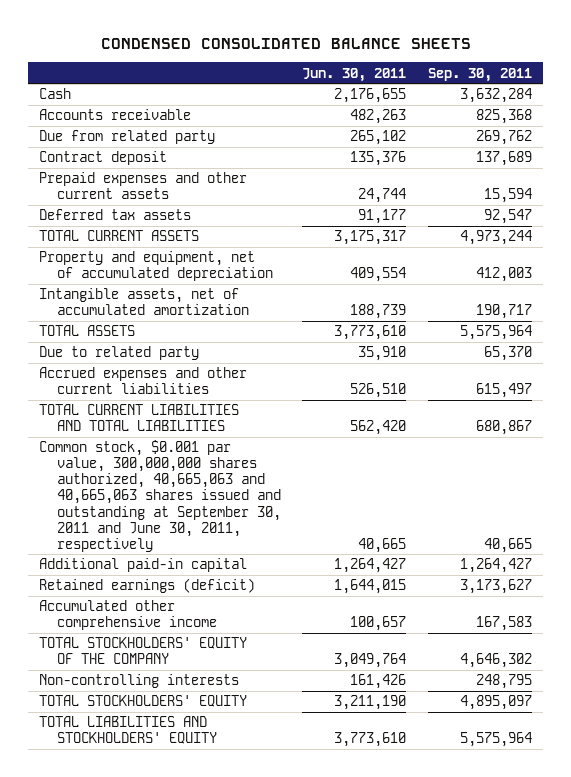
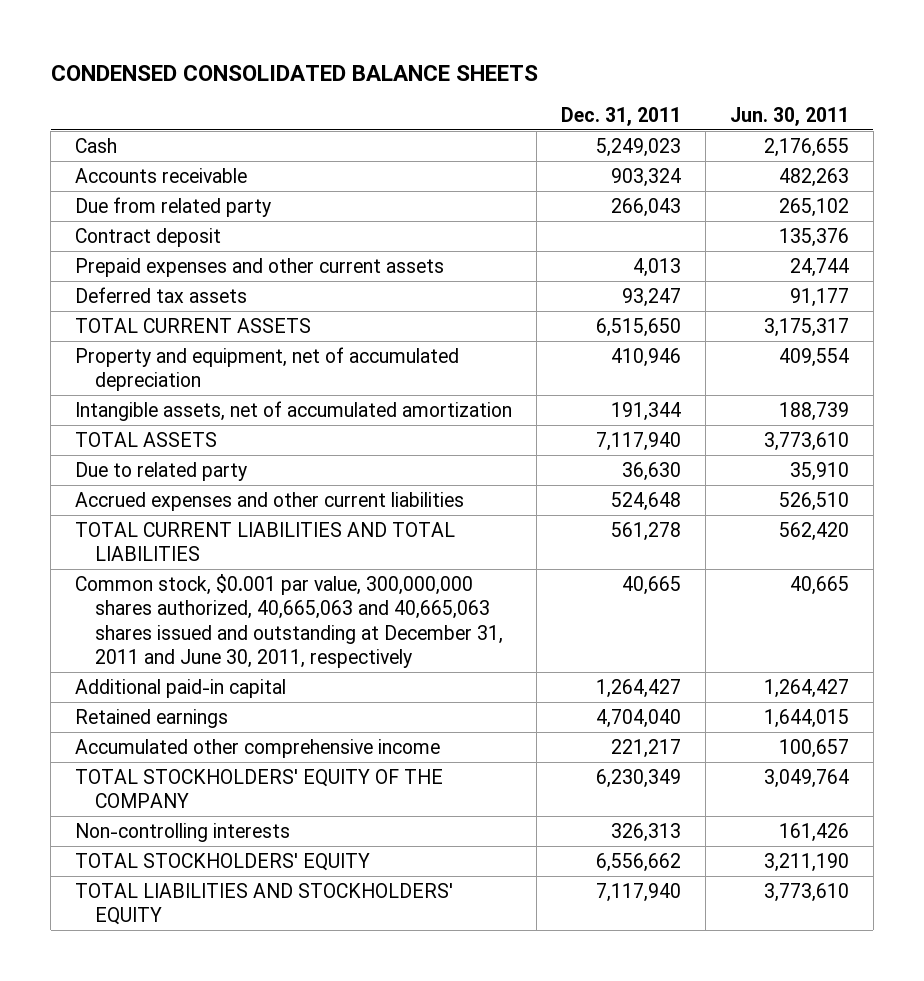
[428,67,533,82] Sep. 30, 2011 -> none
none -> [560,106,681,126] Dec. 31, 2011
[39,440,281,552] Common stock, $0.001 par value, 300,000,000 shares authorized, 40,665,063 and 40,665,063 shares issued and outstanding at September 30, 2011 and June 30, 2011, respectively -> [74,573,503,669] Common stock, $0.001 par value, 300,000,000 shares authorized, 40,665,063 and 40,665,063 shares issued and outstanding at December 31, 2011 and June 30, 2011, respectively
[39,578,256,594] Retained earnings (deficit) -> [74,708,228,728] Retained earnings

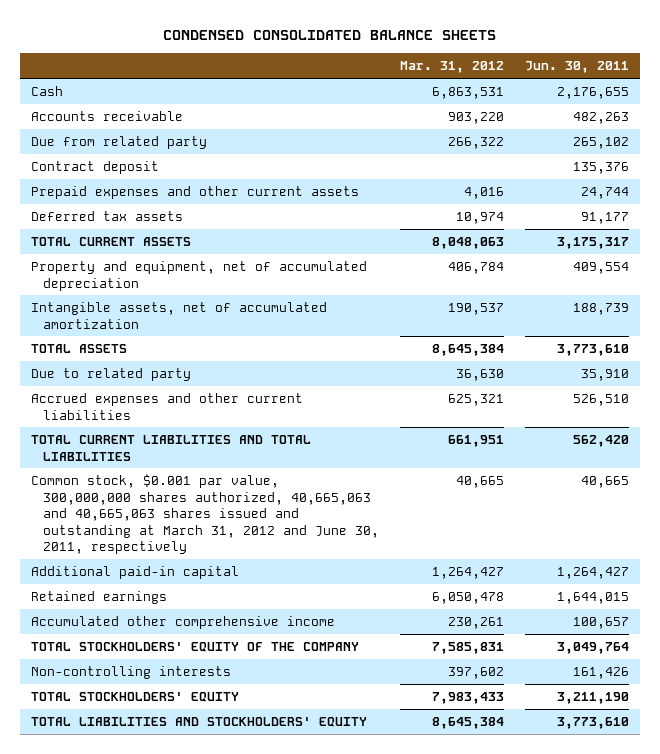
[560,106,681,126] Dec. 31, 2011 -> none
none -> [400,61,505,74] Mar. 31, 2012
[74,573,503,669] Common stock, $0.001 par value, 300,000,000 shares authorized, 40,665,063 and 40,665,063 shares issued and outstanding at December 31, 2011 and June 30, 2011, respectively -> [30,473,380,555] Common stock, $0.001 par value, 300,000,000 shares authorized, 40,665,063 and 40,665,063 shares issued and outstanding at March 31, 2012 and June 30, 2011, respectively

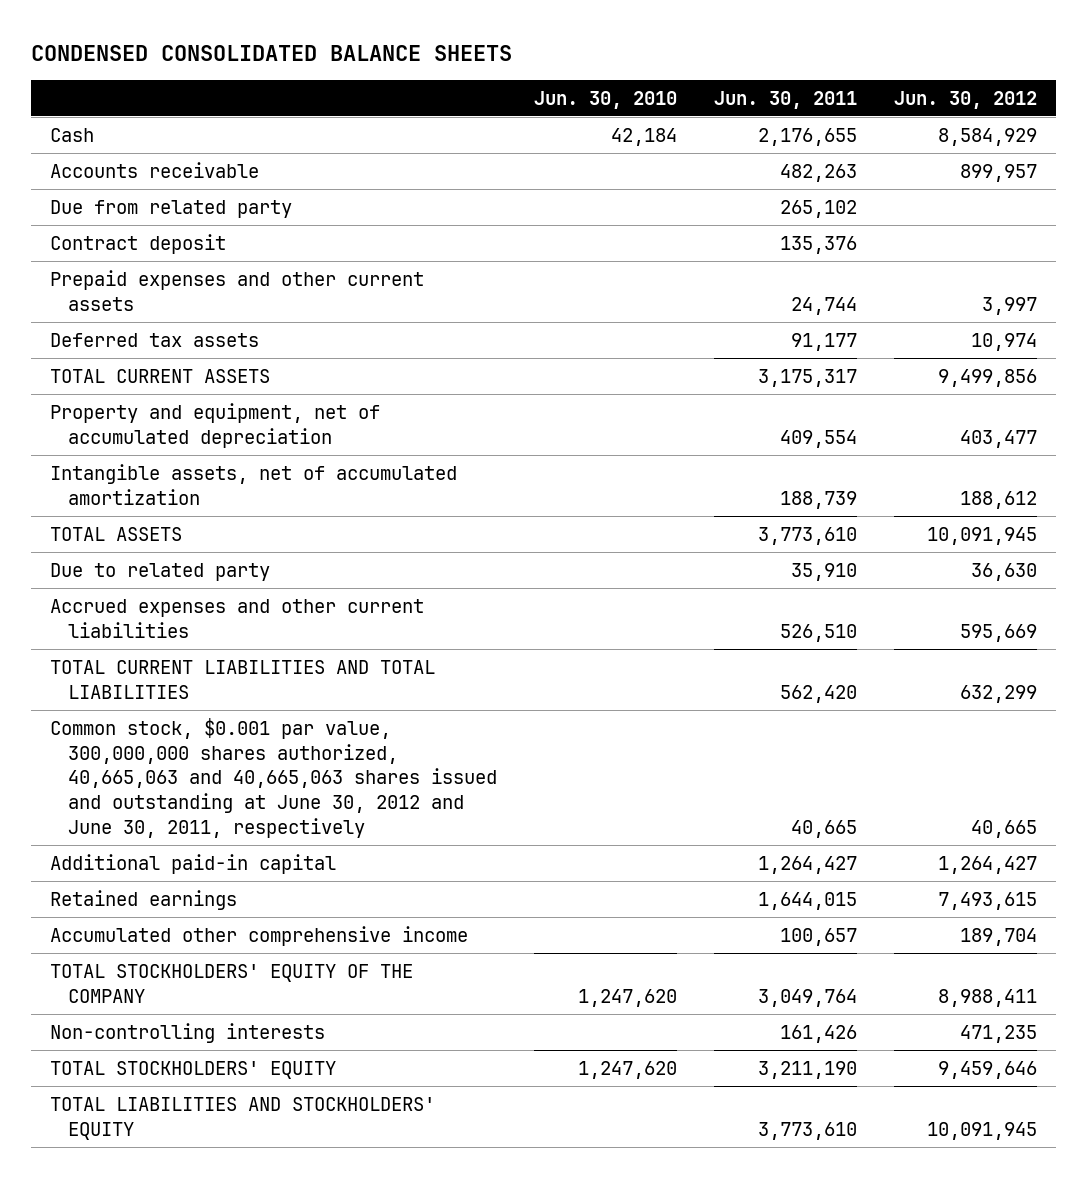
[400,61,505,74] Mar. 31, 2012 -> none
none -> [534,90,678,109] Jun. 30, 2010
none -> [894,90,1038,109] Jun. 30, 2012
[30,473,380,555] Common stock, $0.001 par value, 300,000,000 shares authorized, 40,665,063 and 40,665,063 shares issued and outstanding at March 31, 2012 and June 30, 2011, respectively -> [49,717,498,838] Common stock, $0.001 par value, 300,000,000 shares authorized, 40,665,063 and 40,665,063 shares issued and outstanding at June 30, 2012 and June 30, 2011, respectively

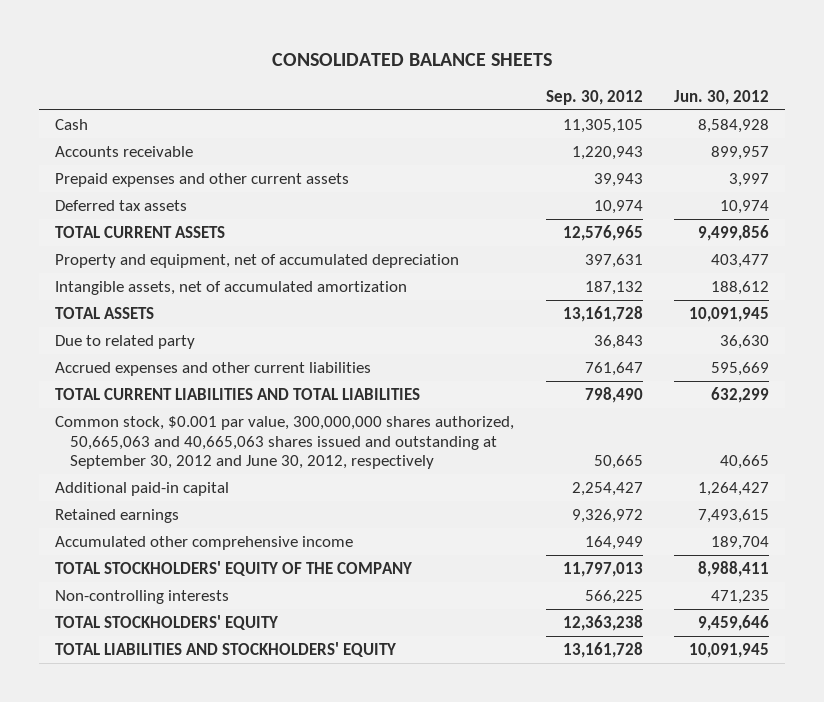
[31,44,513,61] CONDENSED CONSOLIDATED BALANCE SHEETS -> [272,52,553,66] CONSOLIDATED BALANCE SHEETS
[534,90,678,109] Jun. 30, 2010 -> none
[714,90,858,109] Jun. 30, 2011 -> none
none -> [545,89,643,105] Sep. 30, 2012
[938,127,1038,146] 8,584,929 -> [698,119,770,134] 8,584,928
[49,199,292,218] Due from related party -> none
[49,233,226,254] Contract deposit -> none
[49,717,498,838] Common stock, $0.001 par value, 300,000,000 shares authorized, 40,665,063 and 40,665,063 shares issued and outstanding at June 30, 2012 and June 30, 2011, respectively -> [55,416,515,470] Common stock, $0.001 par value, 300,000,000 shares authorized, 50,665,063 and 40,665,063 shares issued and outstanding at September 30, 2012 and June 30, 2012, respectively

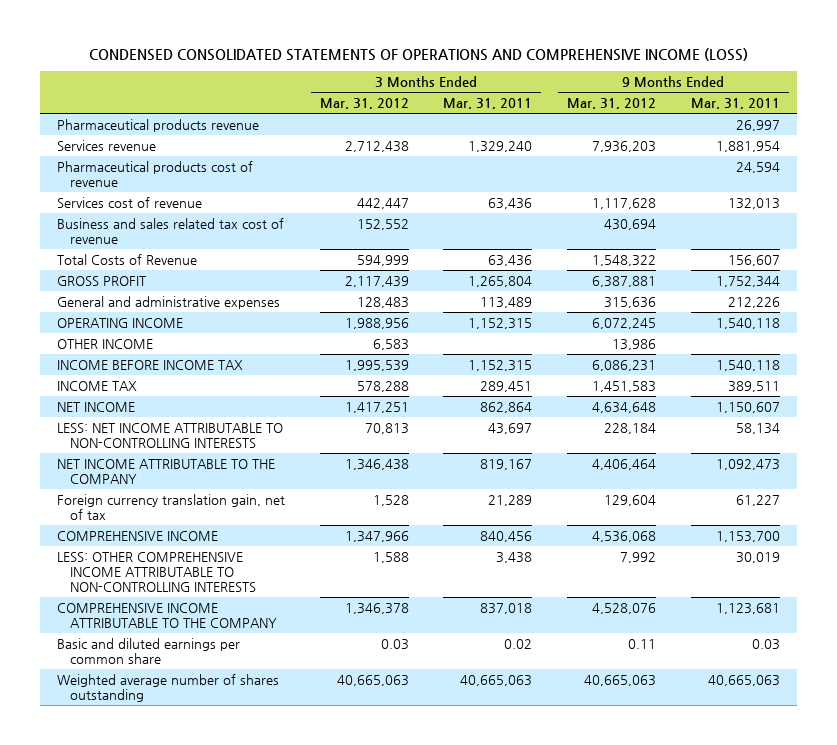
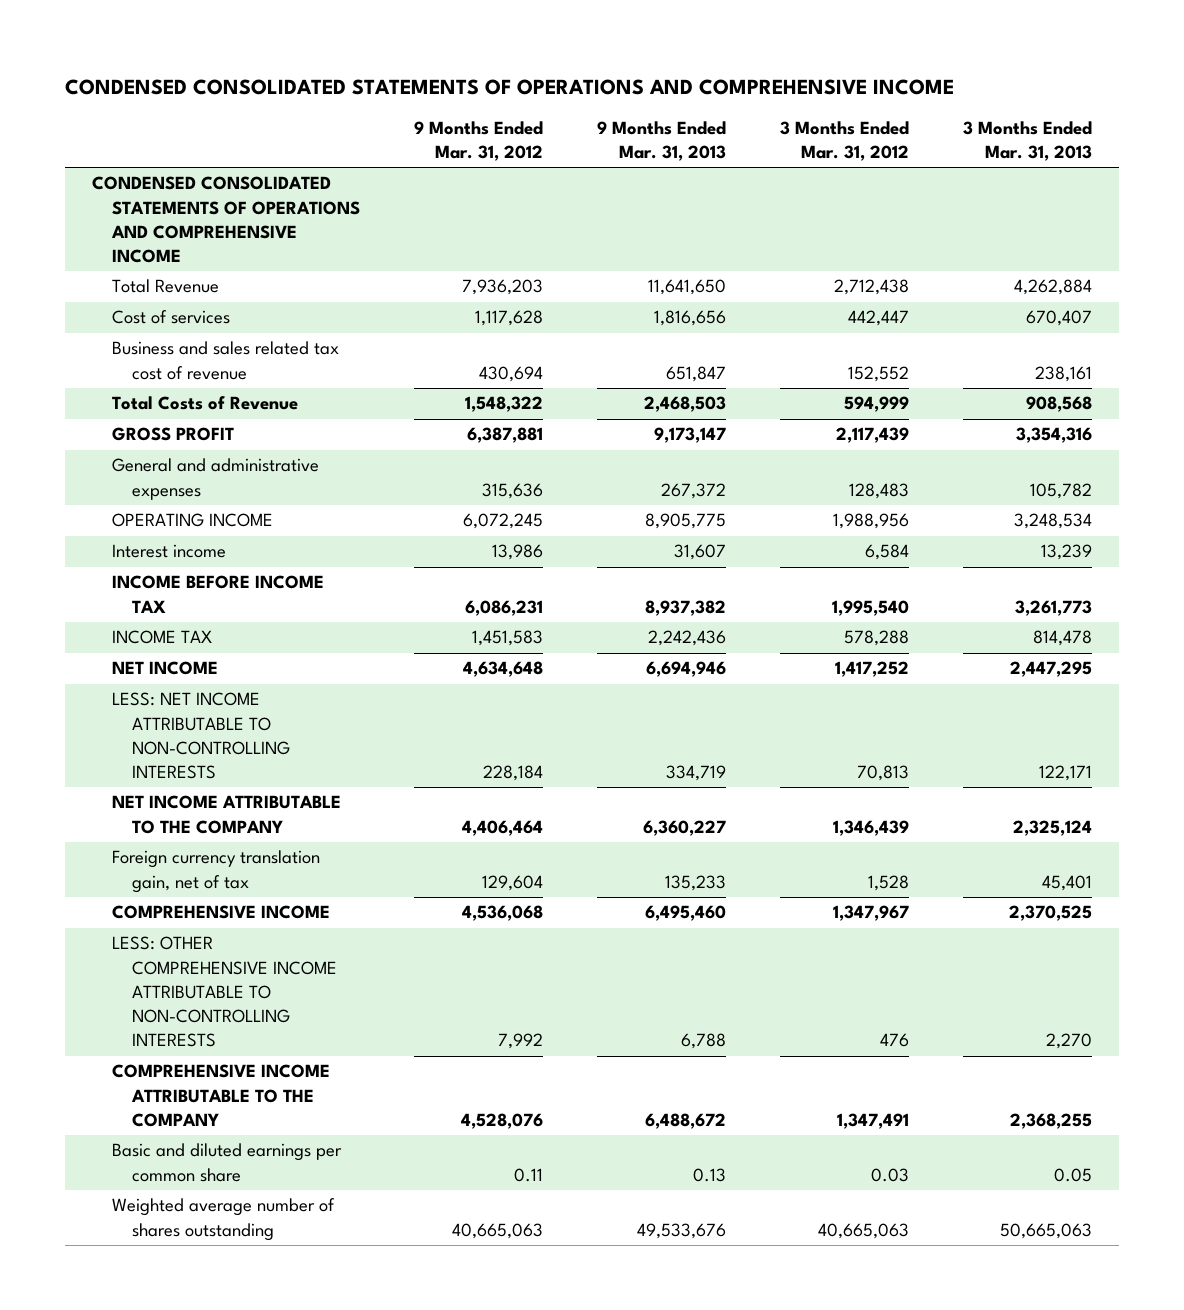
[89,47,749,61] CONDENSED CONSOLIDATED STATEMENTS OF OPERATIONS AND COMPREHENSIVE INCOME (LOSS) -> [64,78,954,95] CONDENSED CONSOLIDATED STATEMENTS OF OPERATIONS AND COMPREHENSIVE INCOME
[443,98,533,110] Mar. 31, 2011 -> none
[690,98,780,110] Mar. 31, 2011 -> none
none -> [596,121,726,162] 9 Months Ended Mar. 31, 2013
none -> [963,121,1093,162] 3 Months Ended Mar. 31, 2013
[56,118,259,132] Pharmaceutical products revenue -> none
[56,160,253,188] Pharmaceutical products cost of revenue -> none
none -> [91,176,360,264] CONDENSED CONSOLIDATED STATEMENTS OF OPERATIONS AND COMPREHENSIVE INCOME
[56,139,156,151] Services revenue -> [111,279,219,294] Total Revenue
[56,196,202,208] Services cost of revenue -> [111,310,230,325] Cost of services
[56,338,153,349] OTHER INCOME -> none
none -> [111,544,226,559] Interest income
[344,359,409,371] 1,995,539 -> [831,599,909,616] 1,995,540
[344,401,409,413] 1,417,251 -> [834,661,909,678] 1,417,252
[344,458,409,470] 1,346,438 -> [832,819,909,836] 1,346,439
[344,530,409,542] 1,347,966 -> [832,905,909,922] 1,347,967
[372,551,409,563] 1,588 -> [879,1033,909,1048] 476
[344,602,409,614] 1,346,378 -> [836,1112,909,1129] 1,347,491

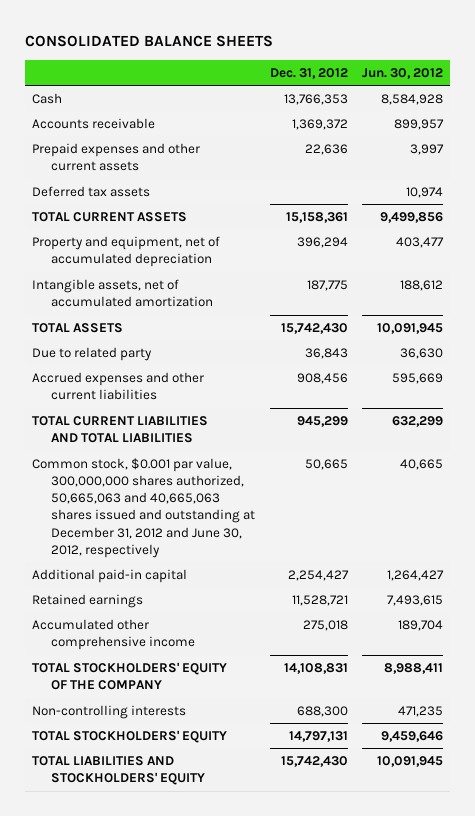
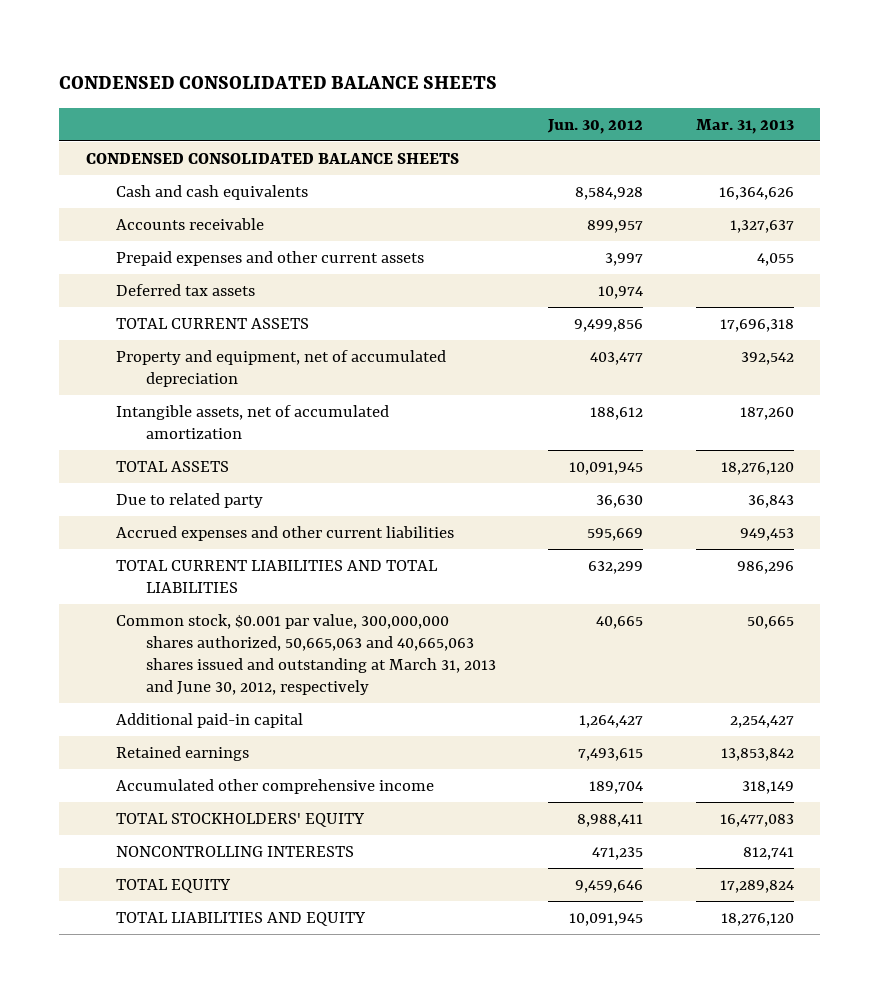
[24,35,273,48] CONSOLIDATED BALANCE SHEETS -> [59,76,498,90] CONDENSED CONSOLIDATED BALANCE SHEETS
[269,67,348,79] Dec. 31, 2012 -> none
none -> [695,118,794,134] Mar. 31, 2013
none -> [85,152,459,164] CONDENSED CONSOLIDATED BALANCE SHEETS
[31,93,62,105] Cash -> [115,184,308,200] Cash and cash equivalents
[31,458,256,558] Common stock, $0.001 par value, 300,000,000 shares authorized, 50,665,063 and 40,665,063 shares issued and outstanding at December 31, 2012 and June 30, 2012, respectively -> [115,613,496,695] Common stock, $0.001 par value, 300,000,000 shares authorized, 50,665,063 and 40,665,063 shares issued and outstanding at March 31, 2013 and June 30, 2012, respectively
[31,662,227,691] TOTAL STOCKHOLDERS' EQUITY OF THE COMPANY -> [115,812,365,827] TOTAL STOCKHOLDERS' EQUITY
[31,705,186,720] Non-controlling interests -> [115,845,354,857] NONCONTROLLING INTERESTS
[31,730,227,744] TOTAL STOCKHOLDERS' EQUITY -> [115,878,231,893] TOTAL EQUITY
[31,756,206,786] TOTAL LIABILITIES AND STOCKHOLDERS' EQUITY -> [115,911,366,926] TOTAL LIABILITIES AND EQUITY

